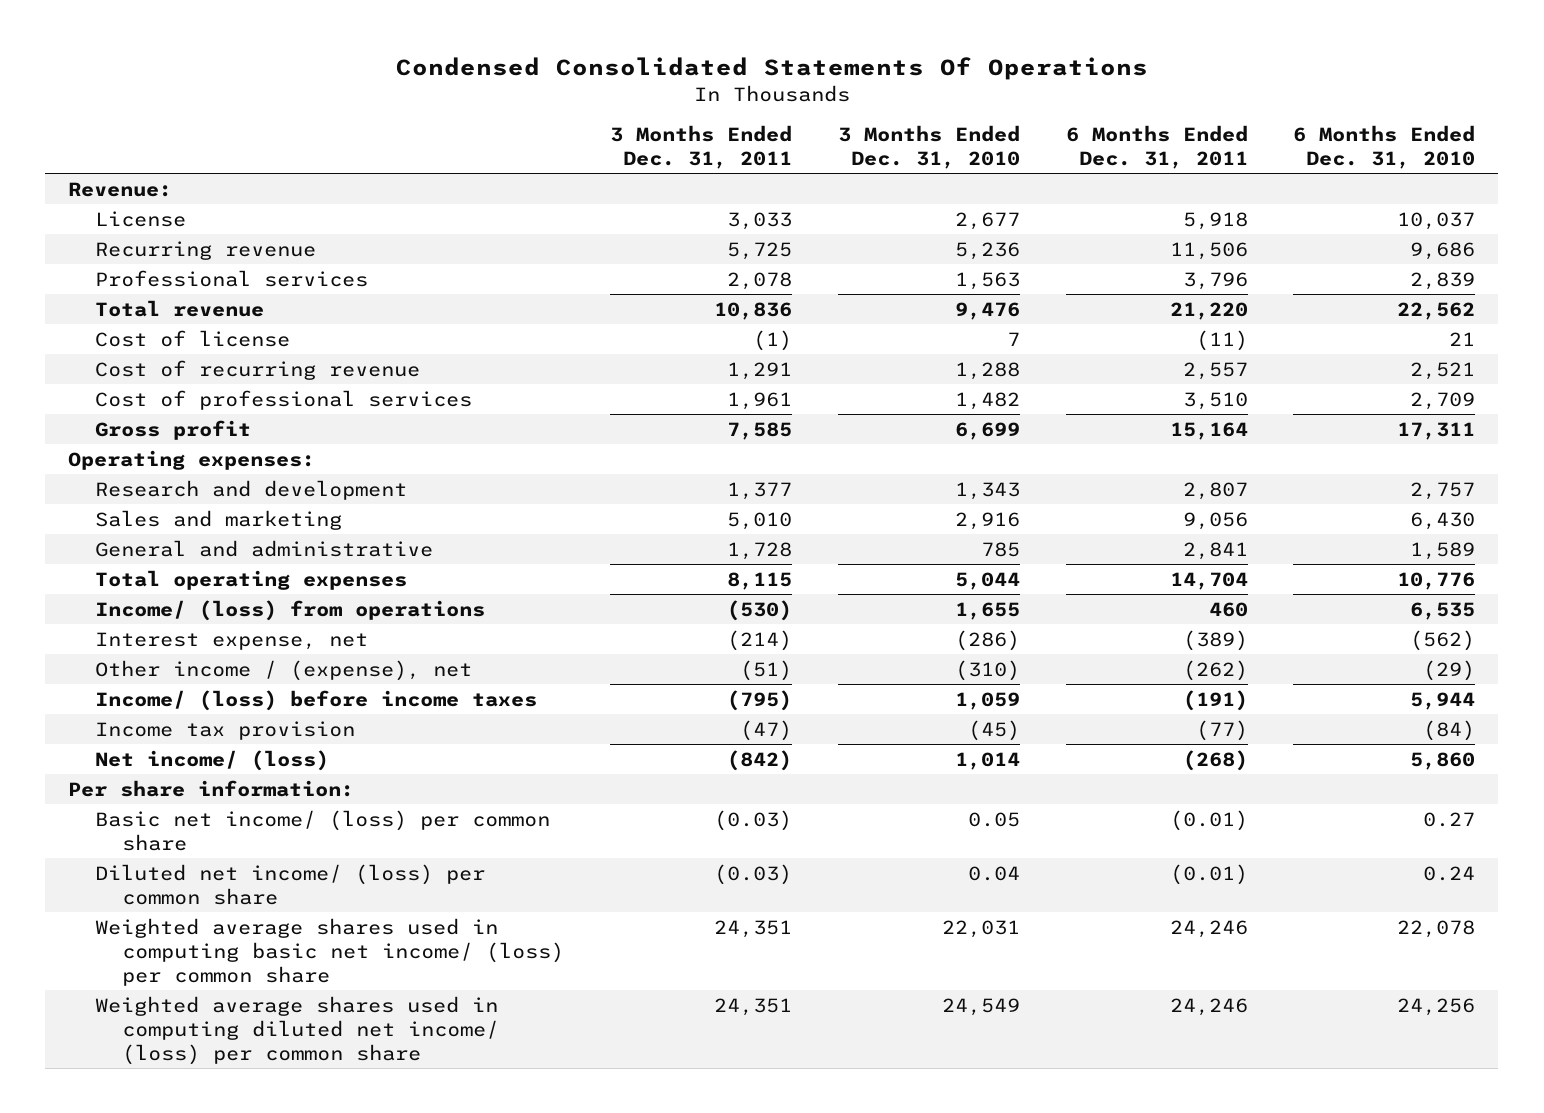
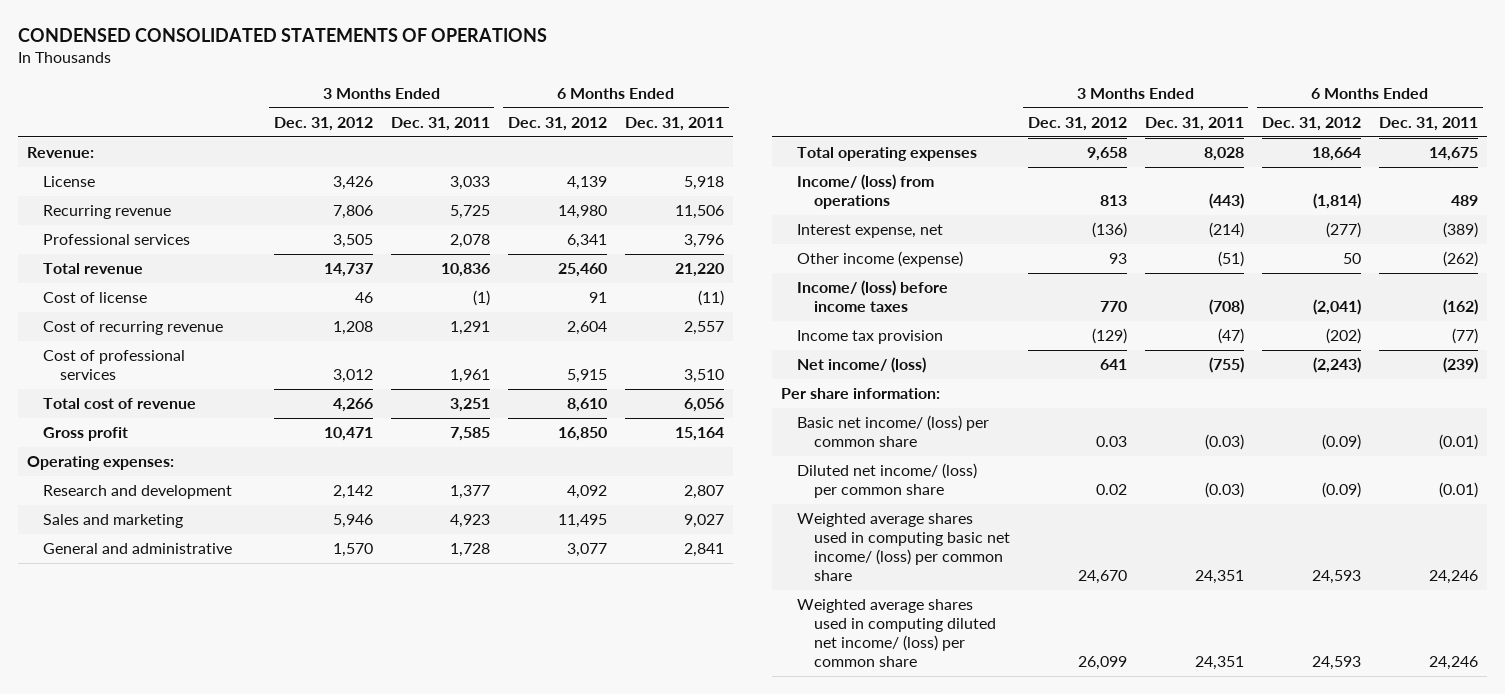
[395,56,1148,80] Condensed Consolidated Statements Of Operations -> [18,28,548,43] CONDENSED CONSOLIDATED STATEMENTS OF OPERATIONS
[837,125,1020,170] 3 Months Ended Dec. 31, 2010 -> none
[1293,125,1476,170] 6 Months Ended Dec. 31, 2010 -> none
none -> [273,116,373,131] Dec. 31, 2012
none -> [508,116,608,131] Dec. 31, 2012
none -> [43,398,197,410] Total cost of revenue
[727,511,793,530] 5,010 -> [449,514,490,529] 4,923
[1182,511,1248,530] 9,056 -> [684,514,725,529] 9,027
[727,571,793,590] 8,115 -> [1203,147,1244,162] 8,028
[1169,571,1248,590] 14,704 -> [1429,147,1479,162] 14,675
[727,599,793,621] (530) -> [1208,193,1244,210] (443)
[1208,601,1248,617] 460 -> [1451,195,1479,207] 489
[95,659,473,681] Other income / (expense), net -> [797,251,964,268] Other income (expense)
[727,689,793,711] (795) -> [1208,299,1244,316] (708)
[1182,689,1248,711] (191) -> [1443,299,1479,316] (162)
[727,749,793,771] (842) -> [1208,357,1244,374] (755)
[1182,749,1248,771] (268) -> [1443,357,1479,374] (239)

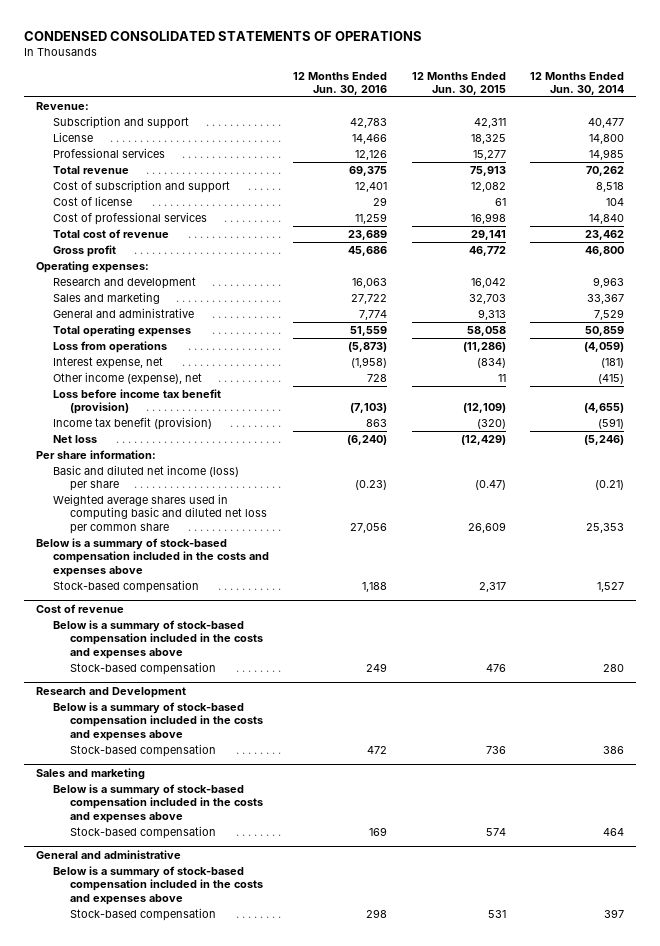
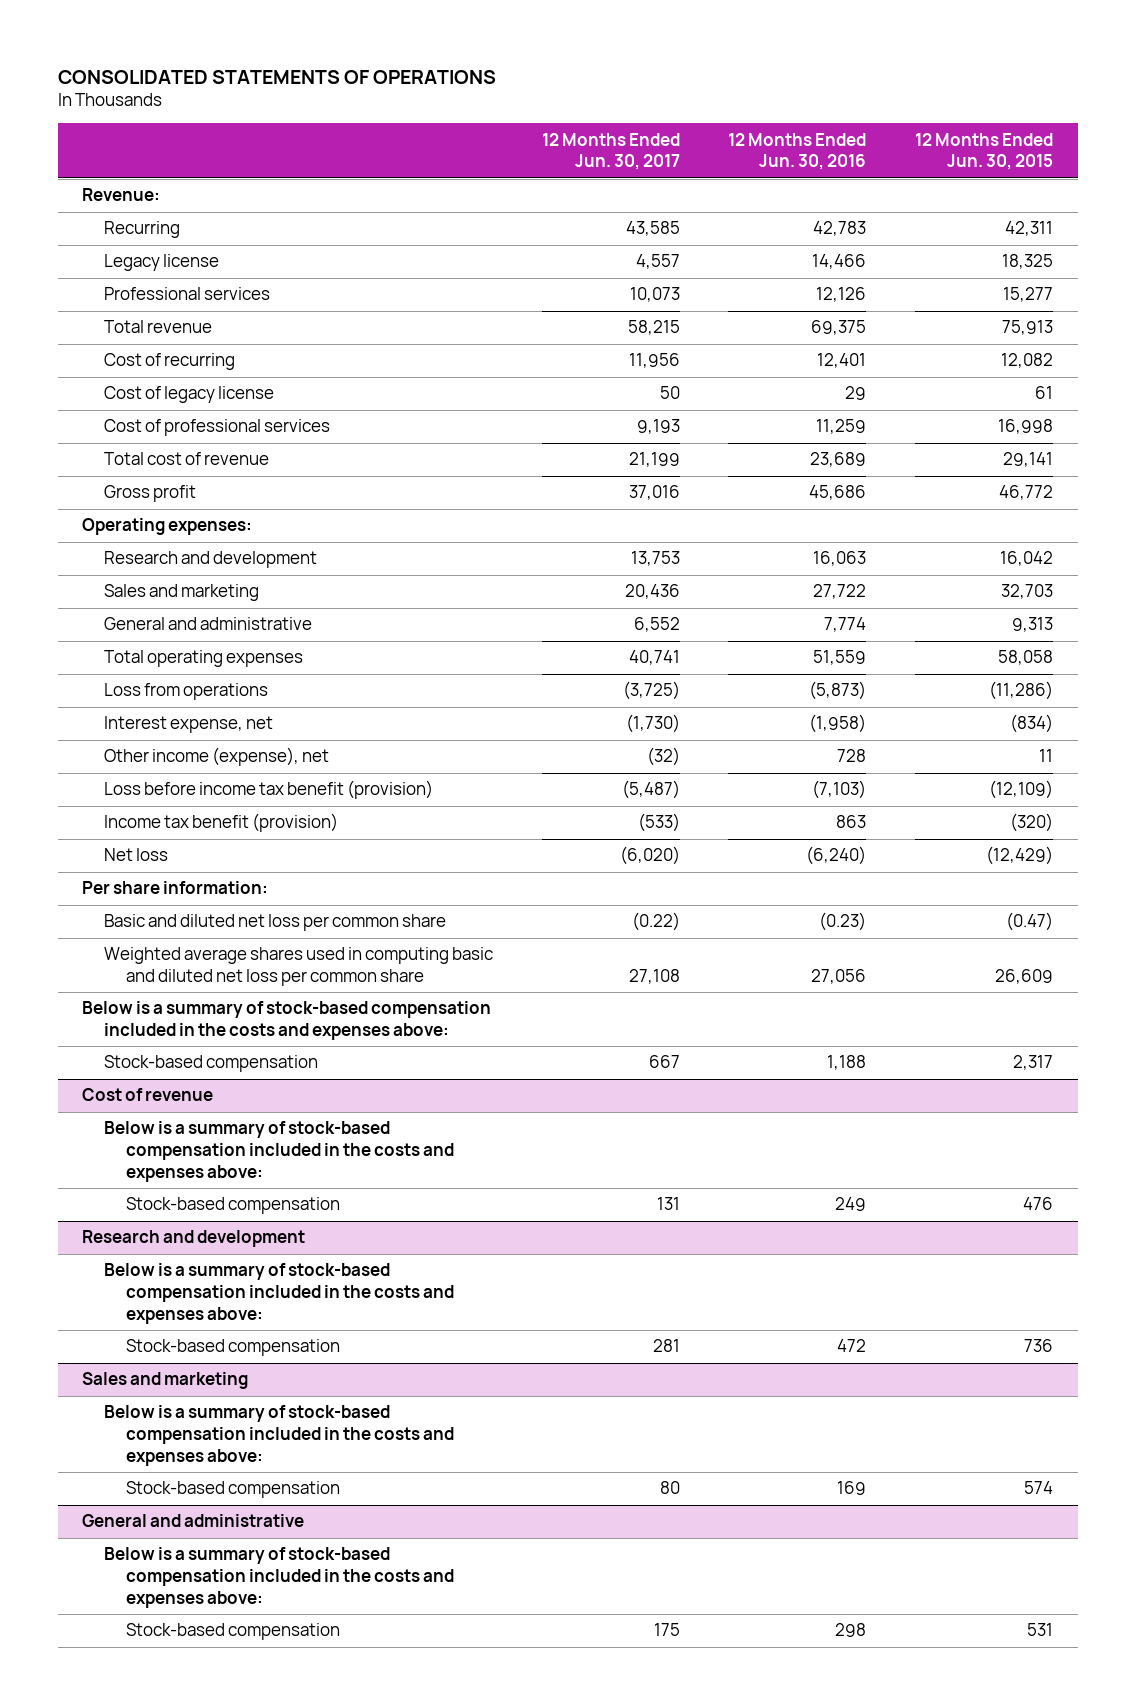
[23,31,422,42] CONDENSED CONSOLIDATED STATEMENTS OF OPERATIONS -> [57,69,496,84] CONSOLIDATED STATEMENTS OF OPERATIONS
[530,71,625,95] 12 Months Ended Jun. 30, 2014 -> none
none -> [541,132,680,171] 12 Months Ended Jun. 30, 2017
[52,116,189,130] Subscription and support -> [103,221,180,239] Recurring
[52,132,93,143] License -> [103,254,219,272] Legacy license
[52,180,230,194] Cost of subscription and support -> [103,353,235,371] Cost of recurring
[52,196,132,207] Cost of license -> [103,386,274,404] Cost of legacy license
[52,465,239,492] Basic and diluted net income (loss) per share -> [103,914,446,932] Basic and diluted net loss per common share
[36,538,269,577] Below is a summary of stock-based compensation included in the costs and expenses above -> [81,1001,491,1041] Below is a summary of stock-based compensation included in the costs and expenses above:
[52,620,263,659] Below is a summary of stock-based compensation included in the costs and expenses above -> [103,1121,454,1183] Below is a summary of stock-based compensation included in the costs and expenses above:
[36,686,187,698] Research and Development -> [81,1230,305,1248] Research and development
[52,702,263,741] Below is a summary of stock-based compensation included in the costs and expenses above -> [103,1263,454,1325] Below is a summary of stock-based compensation included in the costs and expenses above:
[52,784,263,823] Below is a summary of stock-based compensation included in the costs and expenses above -> [103,1405,454,1467] Below is a summary of stock-based compensation included in the costs and expenses above:
[52,866,263,905] Below is a summary of stock-based compensation included in the costs and expenses above -> [103,1547,454,1609] Below is a summary of stock-based compensation included in the costs and expenses above:

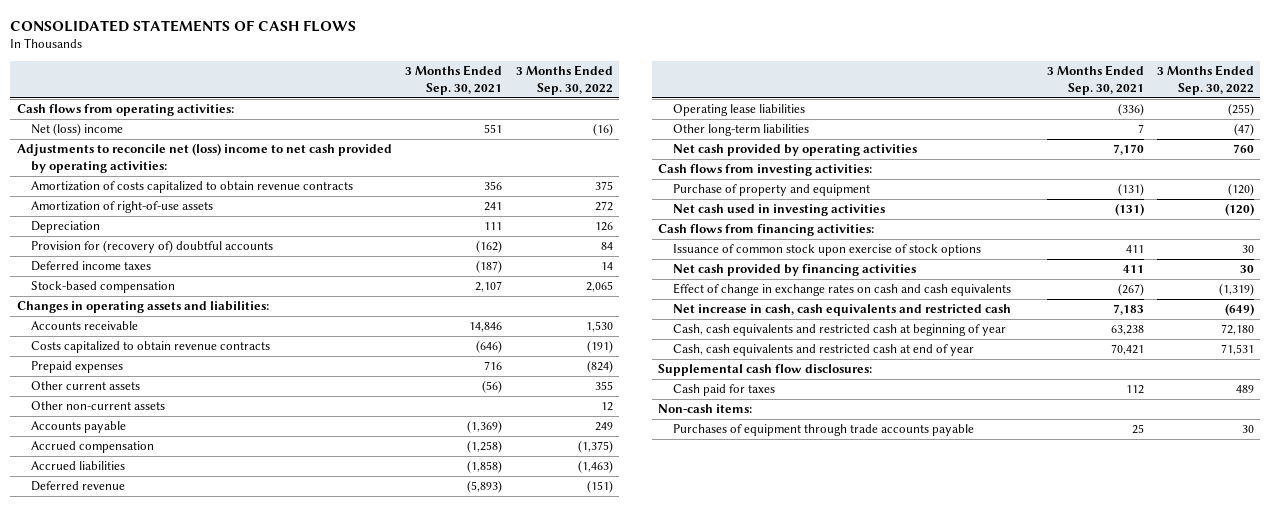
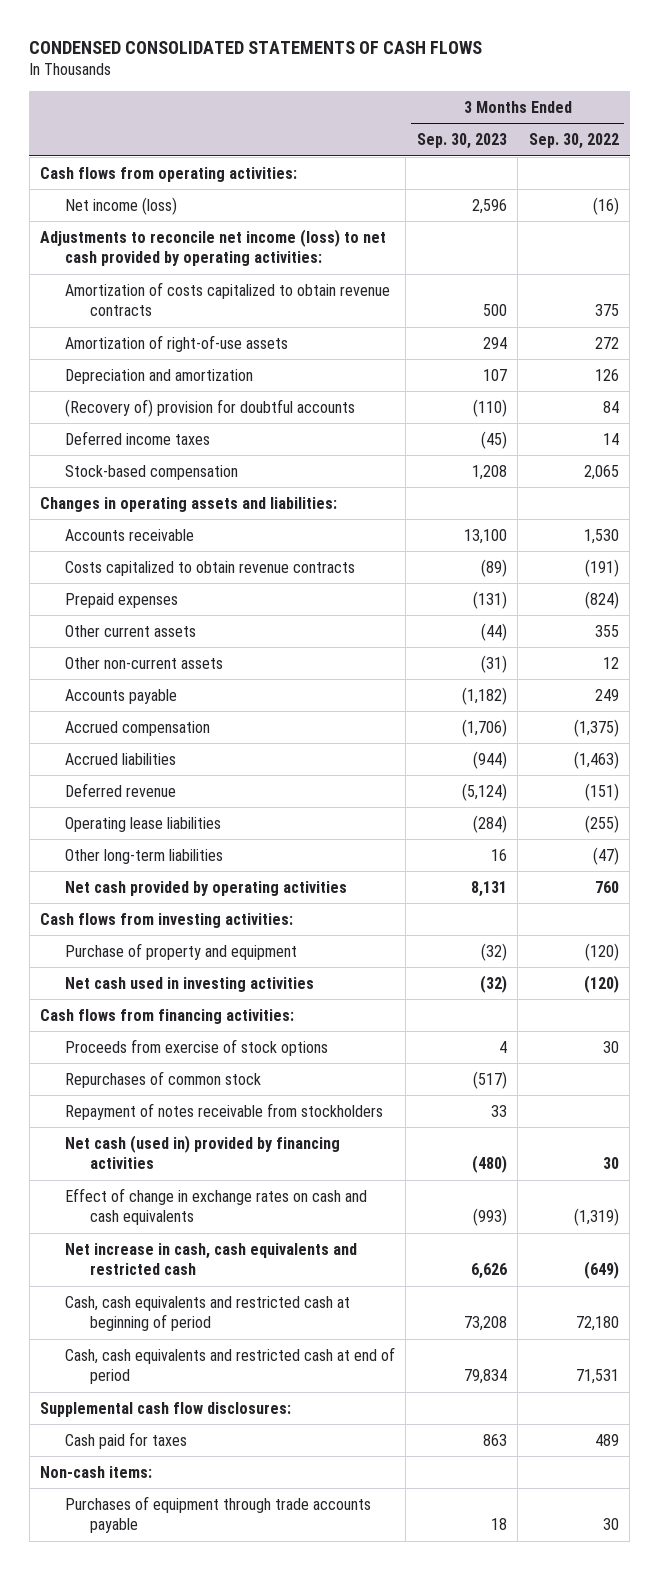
[10,19,357,32] CONSOLIDATED STATEMENTS OF CASH FLOWS -> [29,40,483,54] CONDENSED CONSOLIDATED STATEMENTS OF CASH FLOWS
[405,65,503,95] 3 Months Ended Sep. 30, 2021 -> none
none -> [416,133,507,150] Sep. 30, 2023
[31,123,124,137] Net (loss) income -> [64,196,177,215] Net income (loss)
[17,143,393,173] Adjustments to reconcile net (loss) income to net cash provided by operating activities: -> [40,228,387,267] Adjustments to reconcile net income (loss) to net cash provided by operating activities:
[31,221,101,234] Depreciation -> [64,368,253,384] Depreciation and amortization
[31,240,274,254] Provision for (recovery of) doubtful accounts -> [64,398,355,417] (Recovery of) provision for doubtful accounts
[672,244,981,257] Issuance of common stock upon exercise of stock options -> [64,1038,328,1056] Proceeds from exercise of stock options
none -> [64,1070,261,1088] Repurchases of common stock
none -> [64,1102,383,1120] Repayment of notes receivable from stockholders
[672,264,916,277] Net cash provided by financing activities -> [64,1134,340,1170] Net cash (used in) provided by financing activities
[672,324,1006,337] Cash, cash equivalents and restricted cash at beginning of year -> [64,1295,350,1332] Cash, cash equivalents and restricted cash at beginning of period
[672,344,974,357] Cash, cash equivalents and restricted cash at end of year -> [64,1346,395,1385] Cash, cash equivalents and restricted cash at end of period

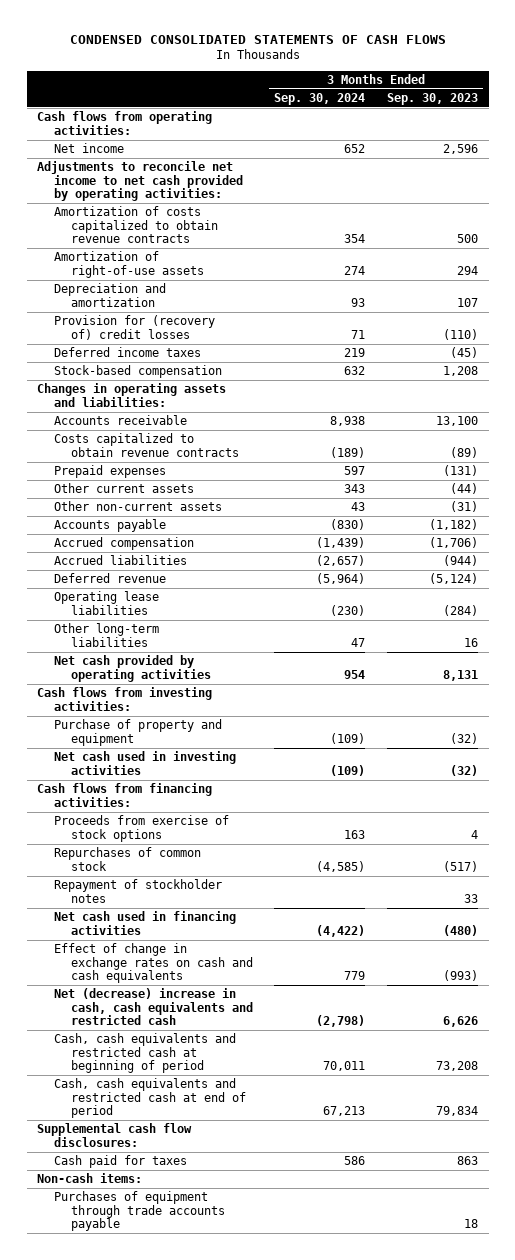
[528,133,619,150] Sep. 30, 2022 -> none
none -> [274,92,366,105] Sep. 30, 2024
[64,196,177,215] Net income (loss) -> [54,143,125,154] Net income
[40,228,387,267] Adjustments to reconcile net income (loss) to net cash provided by operating activities: -> [37,161,244,202] Adjustments to reconcile net income to net cash provided by operating activities:
[64,398,355,417] (Recovery of) provision for doubtful accounts -> [54,315,216,340] Provision for (recovery of) credit losses
[64,1102,383,1120] Repayment of notes receivable from stockholders -> [54,879,223,903] Repayment of stockholder notes
[64,1134,340,1170] Net cash (used in) provided by financing activities -> [54,911,237,935] Net cash used in financing activities
[64,1242,357,1276] Net increase in cash, cash equivalents and restricted cash -> [54,988,253,1026] Net (decrease) increase in cash, cash equivalents and restricted cash

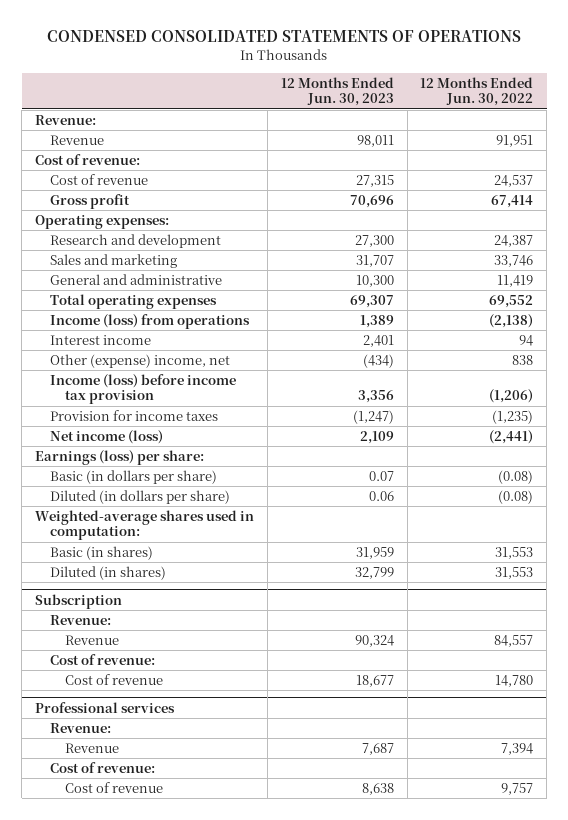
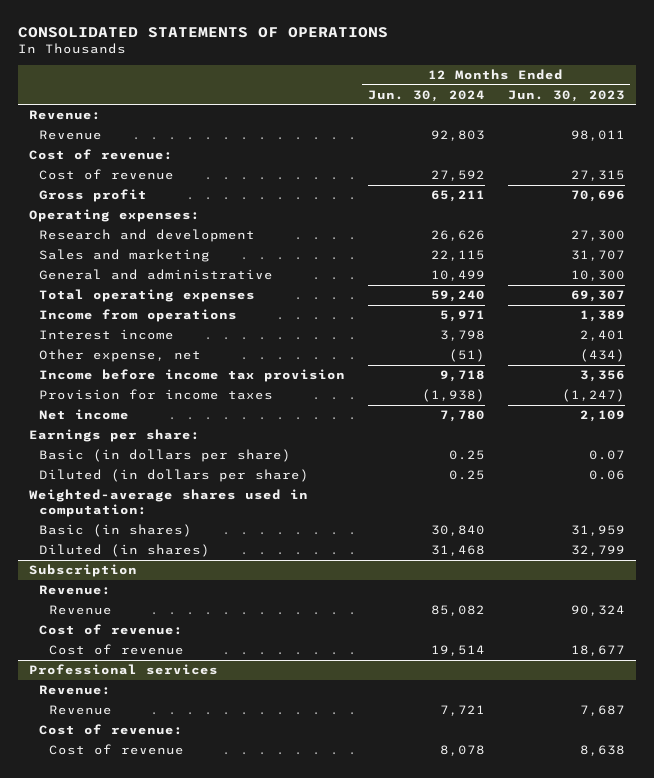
[47,30,522,43] CONDENSED CONSOLIDATED STATEMENTS OF OPERATIONS -> [17,26,388,38] CONSOLIDATED STATEMENTS OF OPERATIONS
[420,76,534,107] 12 Months Ended Jun. 30, 2022 -> none
none -> [367,89,485,102] Jun. 30, 2024
[50,313,251,329] Income (loss) from operations -> [39,309,238,323] Income from operations
[50,353,231,368] Other (expense) income, net -> [39,349,202,363] Other expense, net
[50,373,237,405] Income (loss) before income tax provision -> [39,369,346,383] Income before income tax provision
[50,429,164,444] Net income (loss) -> [39,409,130,421] Net income
[34,449,204,465] Earnings (loss) per share: -> [29,429,201,443] Earnings per share:

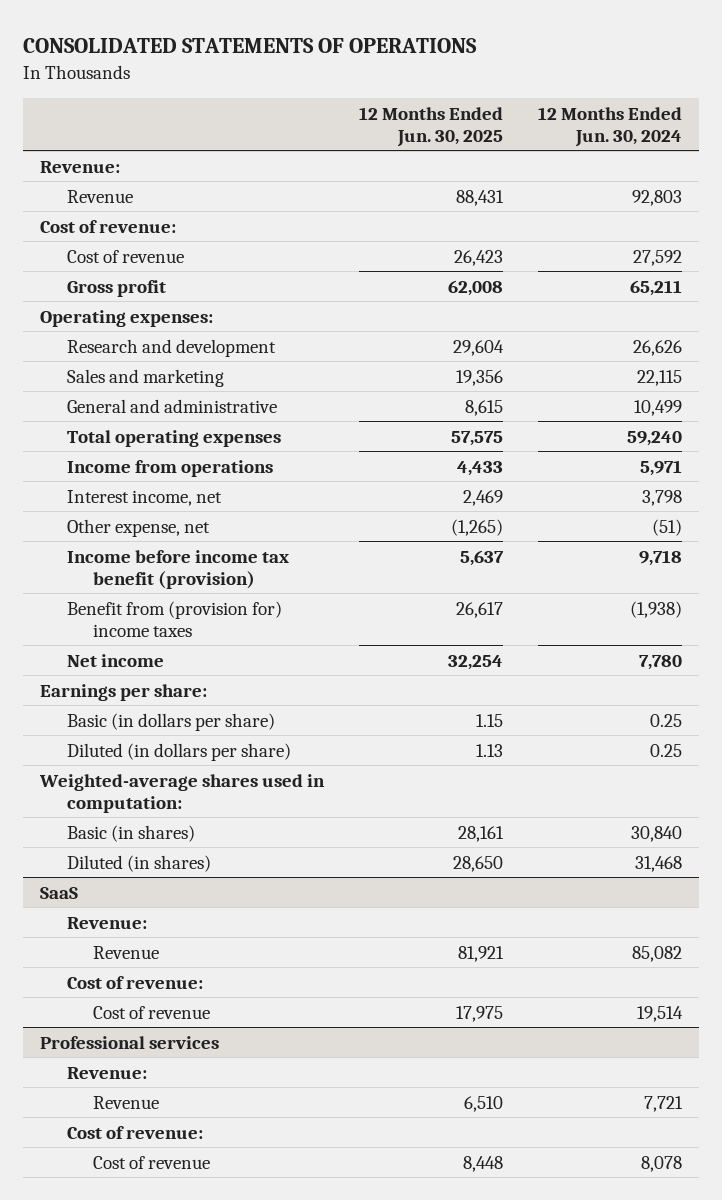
[507,89,625,102] Jun. 30, 2023 -> none
none -> [359,106,504,148] 12 Months Ended Jun. 30, 2025
[39,329,175,341] Interest income -> [66,489,222,506] Interest income, net
[39,369,346,383] Income before income tax provision -> [66,549,289,589] Income before income tax benefit (provision)
[39,389,274,401] Provision for income taxes -> [66,600,282,637] Benefit from (provision for) income taxes
[29,564,138,578] Subscription -> [40,886,79,899] SaaS

